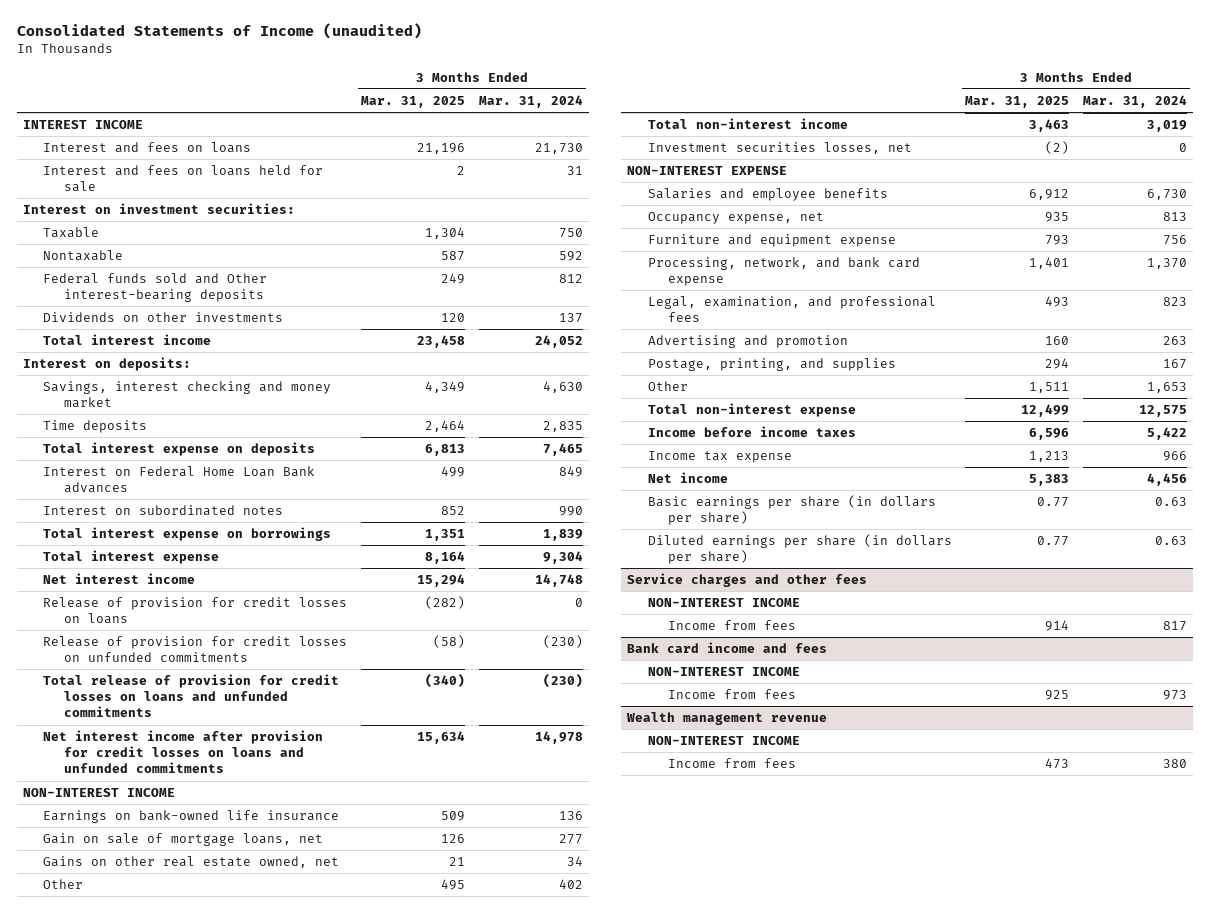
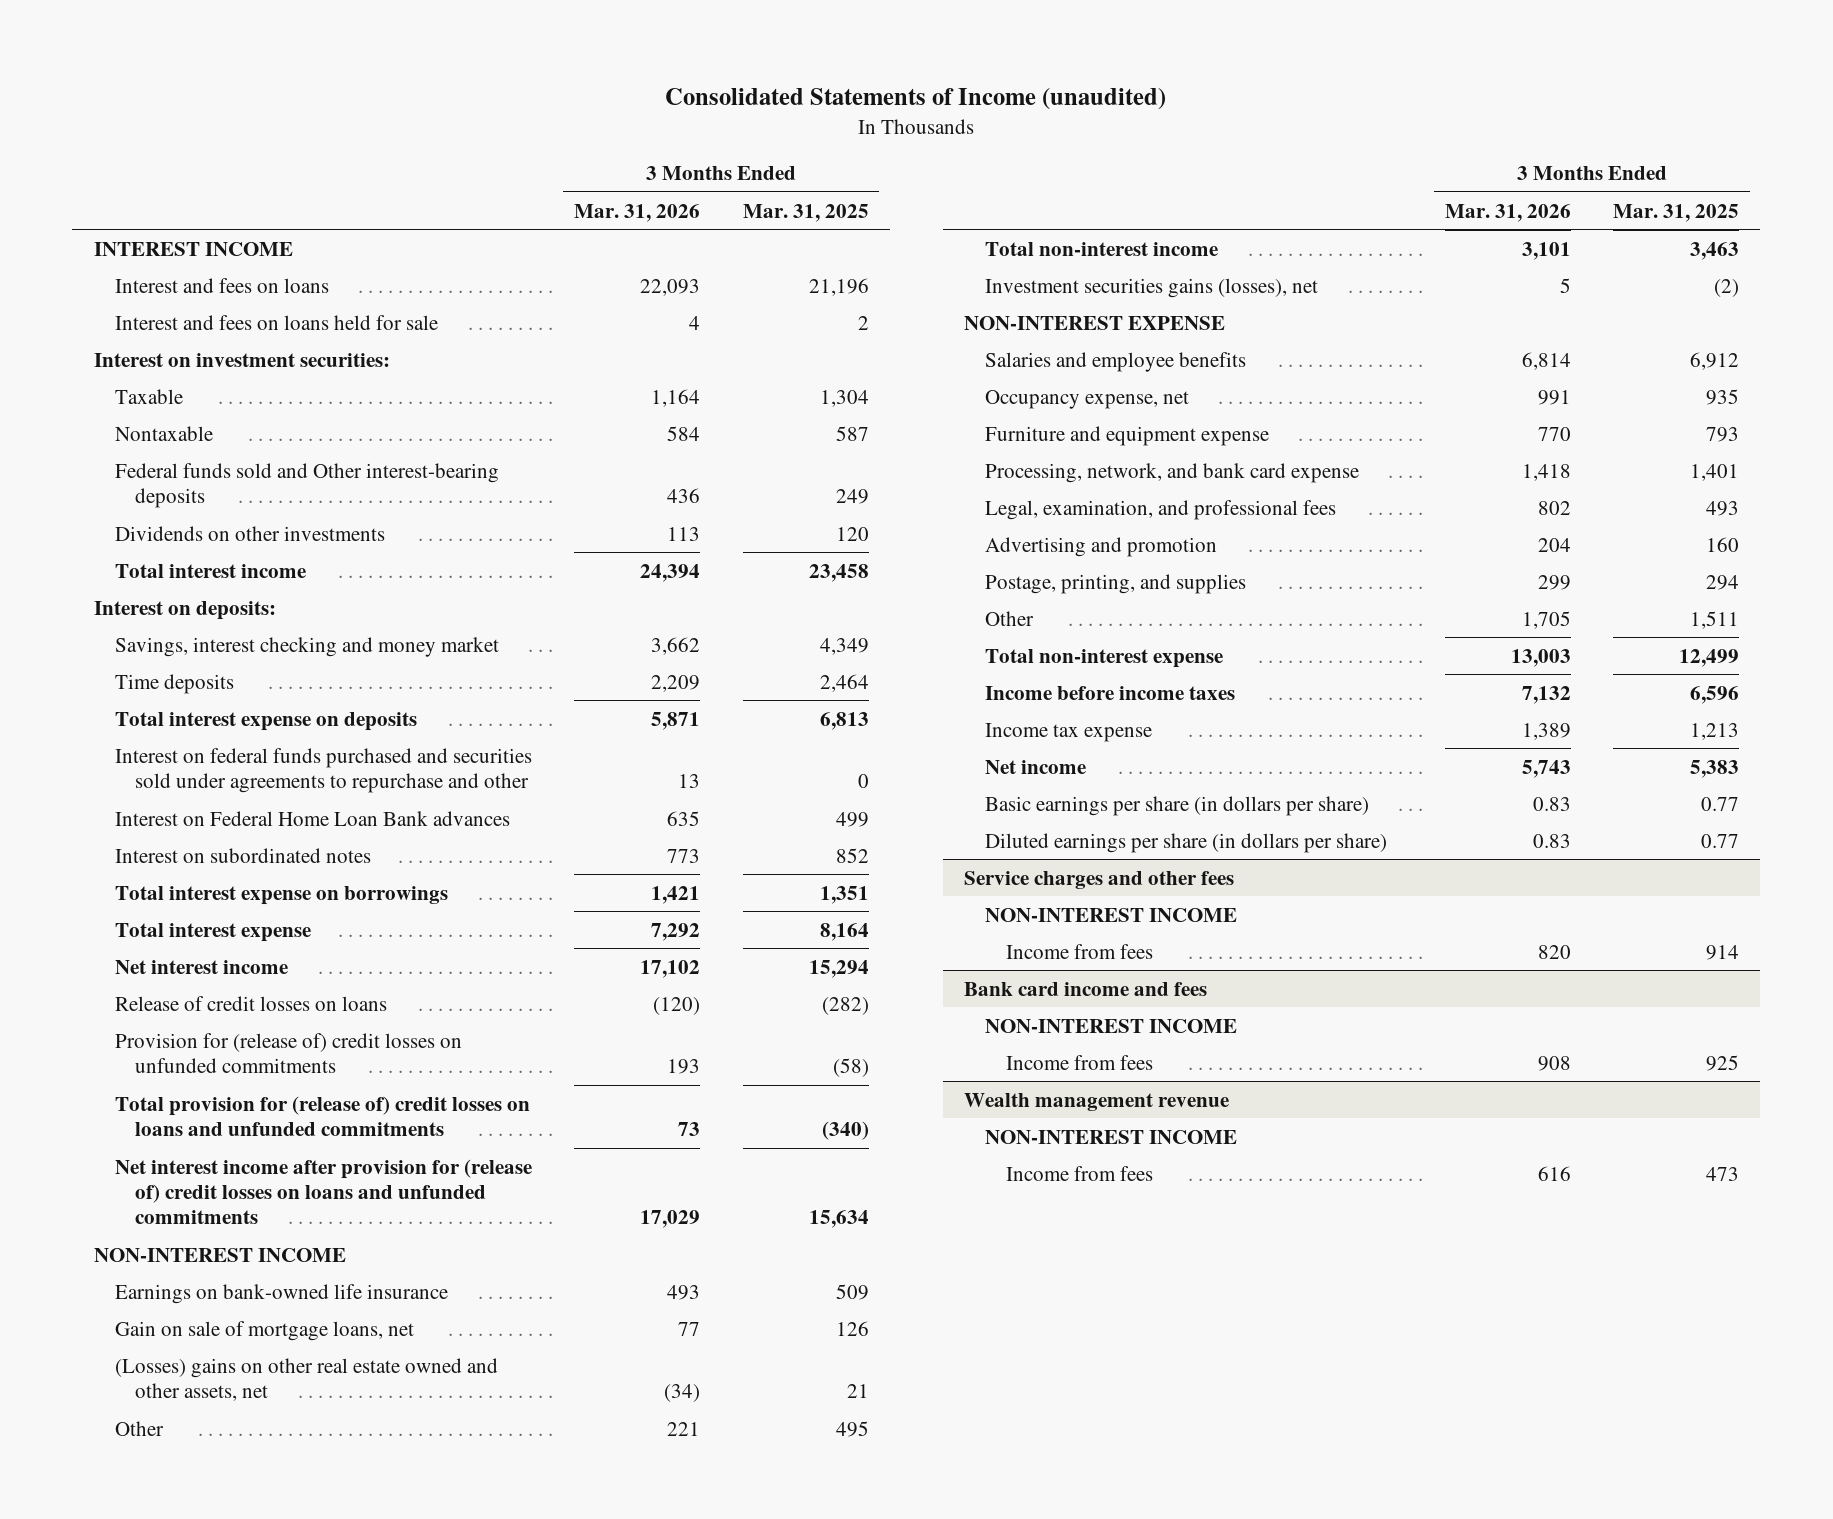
[478,94,583,108] Mar. 31, 2024 -> none
none -> [574,203,701,222] Mar. 31, 2026
none -> [114,747,532,793] Interest on federal funds purchased and securities sold under agreements to repurchase and other
[43,597,348,625] Release of provision for credit losses on loans -> [114,995,387,1011] Release of credit losses on loans
[43,636,348,663] Release of provision for credit losses on unfunded commitments -> [114,1032,462,1073] Provision for (release of) credit losses on unfunded commitments
[43,674,340,718] Total release of provision for credit losses on loans and unfunded commitments -> [114,1095,530,1136] Total provision for (release of) credit losses on loans and unfunded commitments
[43,730,324,774] Net interest income after provision for credit losses on loans and unfunded commitments -> [114,1158,532,1225] Net interest income after provision for (release of) credit losses on loans and unfunded commitments
[43,856,340,869] Gains on other real estate owned, net -> [114,1357,498,1401] (Losses) gains on other real estate owned and other assets, net
[647,142,912,155] Investment securities losses, net -> [984,277,1318,298] Investment securities gains (losses), net

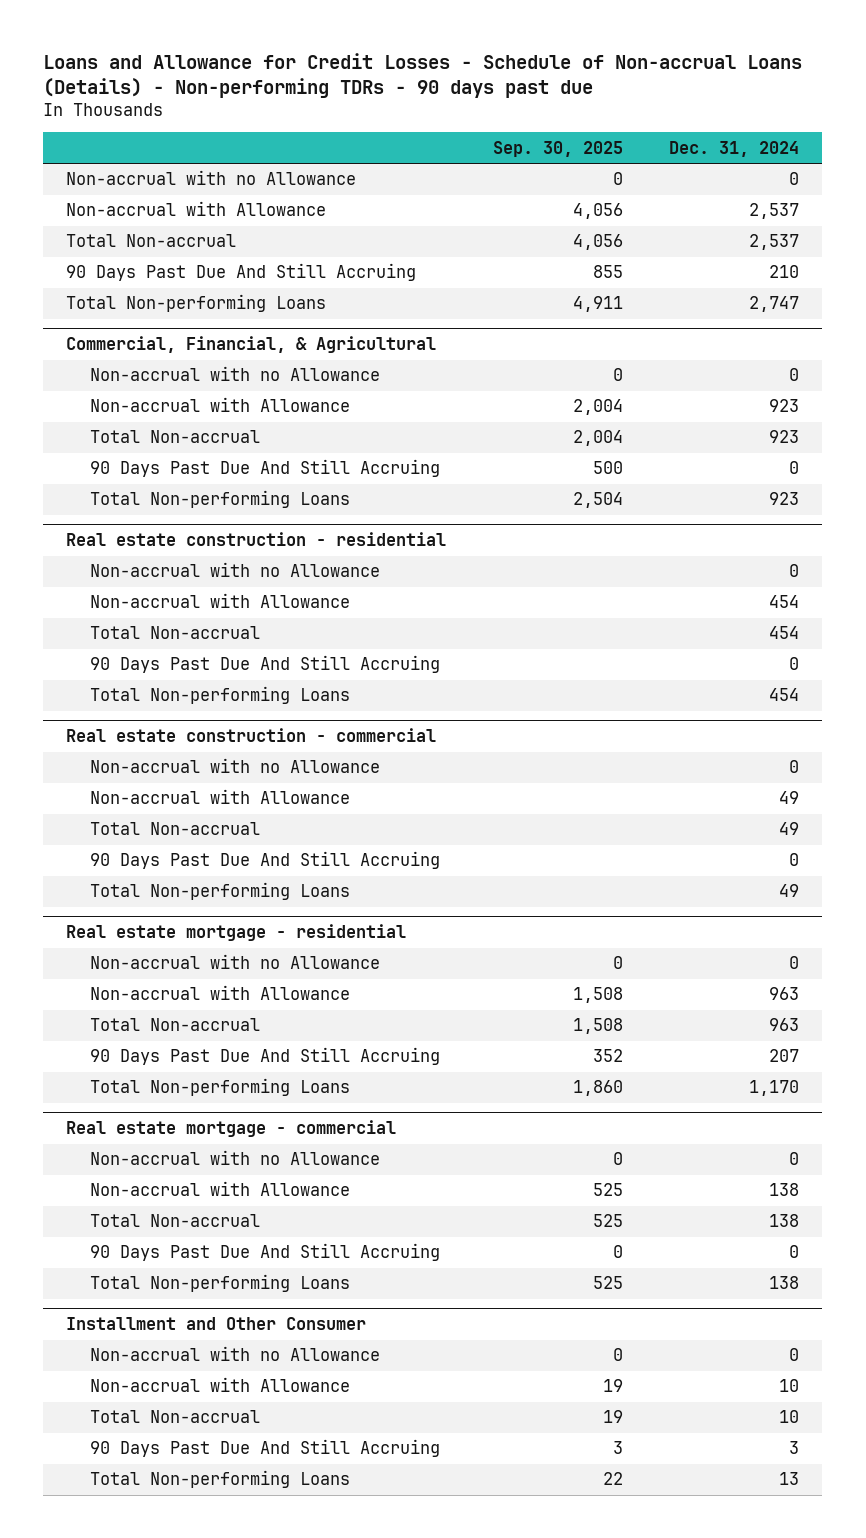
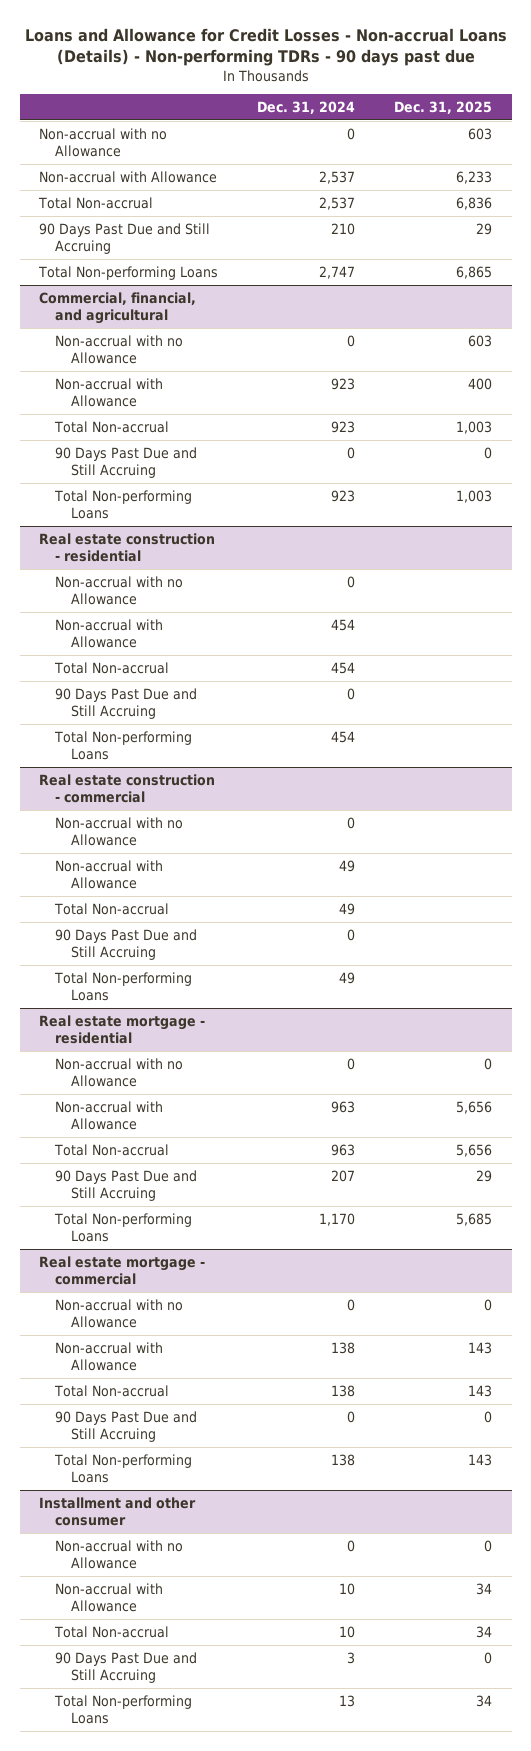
[43,52,803,98] Loans and Allowance for Credit Losses - Schedule of Non-accrual Loans (Details) - Non-performing TDRs - 90 days past due -> [24,27,507,67] Loans and Allowance for Credit Losses - Non-accrual Loans (Details) - Non-performing TDRs - 90 days past due
[492,140,623,157] Sep. 30, 2025 -> none
none -> [394,101,493,115] Dec. 31, 2025
[66,263,417,282] 90 Days Past Due And Still Accruing -> [39,222,211,255] 90 Days Past Due and Still Accruing
[66,336,437,354] Commercial, Financial, & Agricultural -> [39,291,197,325] Commercial, financial, and agricultural
[89,459,440,478] 90 Days Past Due And Still Accruing -> [54,446,197,479] 90 Days Past Due and Still Accruing
[89,655,440,674] 90 Days Past Due And Still Accruing -> [54,687,197,720] 90 Days Past Due and Still Accruing
[89,851,440,870] 90 Days Past Due And Still Accruing -> [54,928,197,961] 90 Days Past Due and Still Accruing
[89,1047,440,1066] 90 Days Past Due And Still Accruing -> [54,1169,197,1202] 90 Days Past Due and Still Accruing
[89,1243,440,1262] 90 Days Past Due And Still Accruing -> [54,1410,197,1443] 90 Days Past Due and Still Accruing
[66,1317,367,1331] Installment and Other Consumer -> [39,1496,197,1527] Installment and other consumer
[89,1439,440,1458] 90 Days Past Due And Still Accruing -> [54,1651,197,1684] 90 Days Past Due and Still Accruing

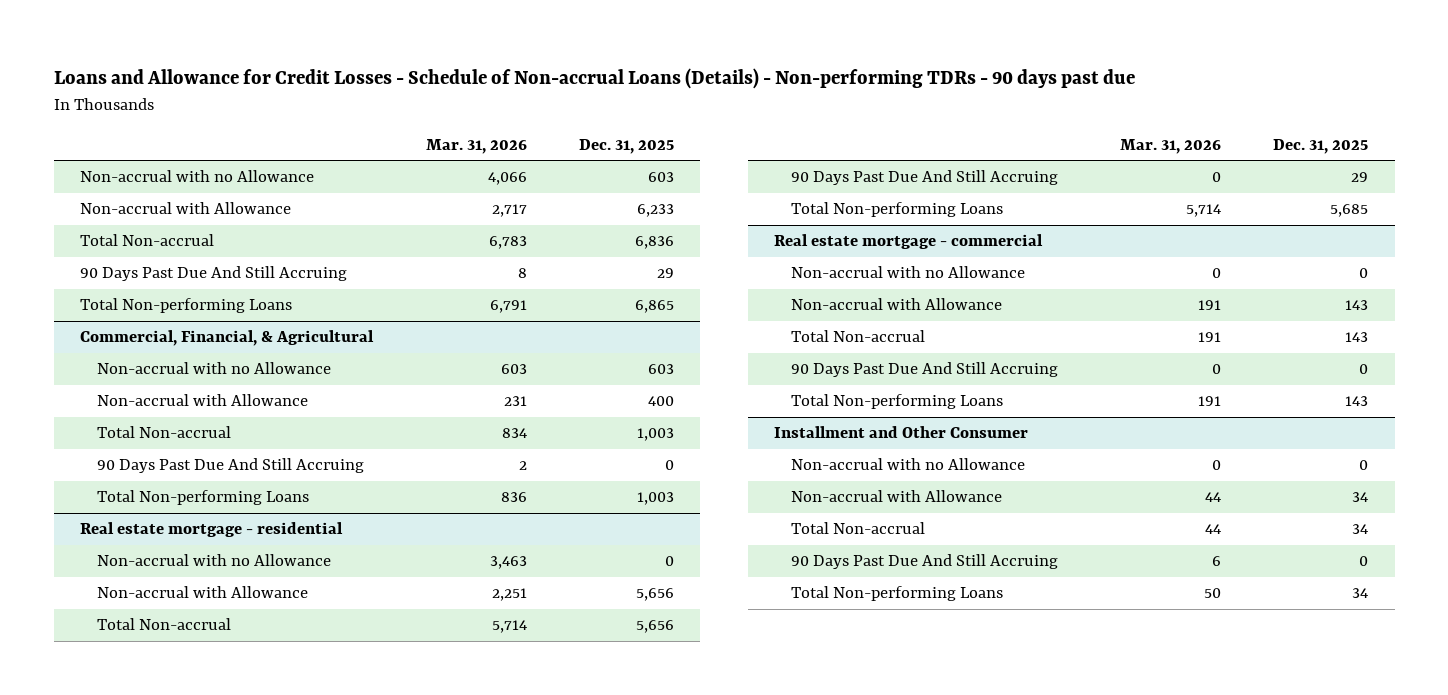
[24,27,507,67] Loans and Allowance for Credit Losses - Non-accrual Loans (Details) - Non-performing TDRs - 90 days past due -> [53,67,1135,89] Loans and Allowance for Credit Losses - Schedule of Non-accrual Loans (Details) - Non-performing TDRs - 90 days past due
[257,101,356,115] Dec. 31, 2024 -> none
none -> [425,139,527,155] Mar. 31, 2026
[39,222,211,255] 90 Days Past Due and Still Accruing -> [80,266,348,282] 90 Days Past Due And Still Accruing
[39,291,197,325] Commercial, financial, and agricultural -> [80,330,375,347] Commercial, Financial, & Agricultural
[54,446,197,479] 90 Days Past Due and Still Accruing -> [96,458,364,474] 90 Days Past Due And Still Accruing
[39,532,216,563] Real estate construction - residential -> none
[54,575,183,606] Non-accrual with no Allowance -> none
[54,618,163,649] Non-accrual with Allowance -> none
[53,661,169,674] Total Non-accrual -> none
[54,687,197,720] 90 Days Past Due and Still Accruing -> none
[53,730,192,761] Total Non-performing Loans -> none
[39,773,216,804] Real estate construction - commercial -> none
[54,816,183,847] Non-accrual with no Allowance -> none
[54,859,163,890] Non-accrual with Allowance -> none
[53,902,169,915] Total Non-accrual -> none
[54,928,197,961] 90 Days Past Due and Still Accruing -> none
[53,971,192,1002] Total Non-performing Loans -> none
[54,1169,197,1202] 90 Days Past Due and Still Accruing -> [791,170,1059,186] 90 Days Past Due And Still Accruing
[54,1410,197,1443] 90 Days Past Due and Still Accruing -> [791,362,1059,378] 90 Days Past Due And Still Accruing
[39,1496,197,1527] Installment and other consumer -> [774,426,1029,439] Installment and Other Consumer
[54,1651,197,1684] 90 Days Past Due and Still Accruing -> [791,554,1059,570] 90 Days Past Due And Still Accruing

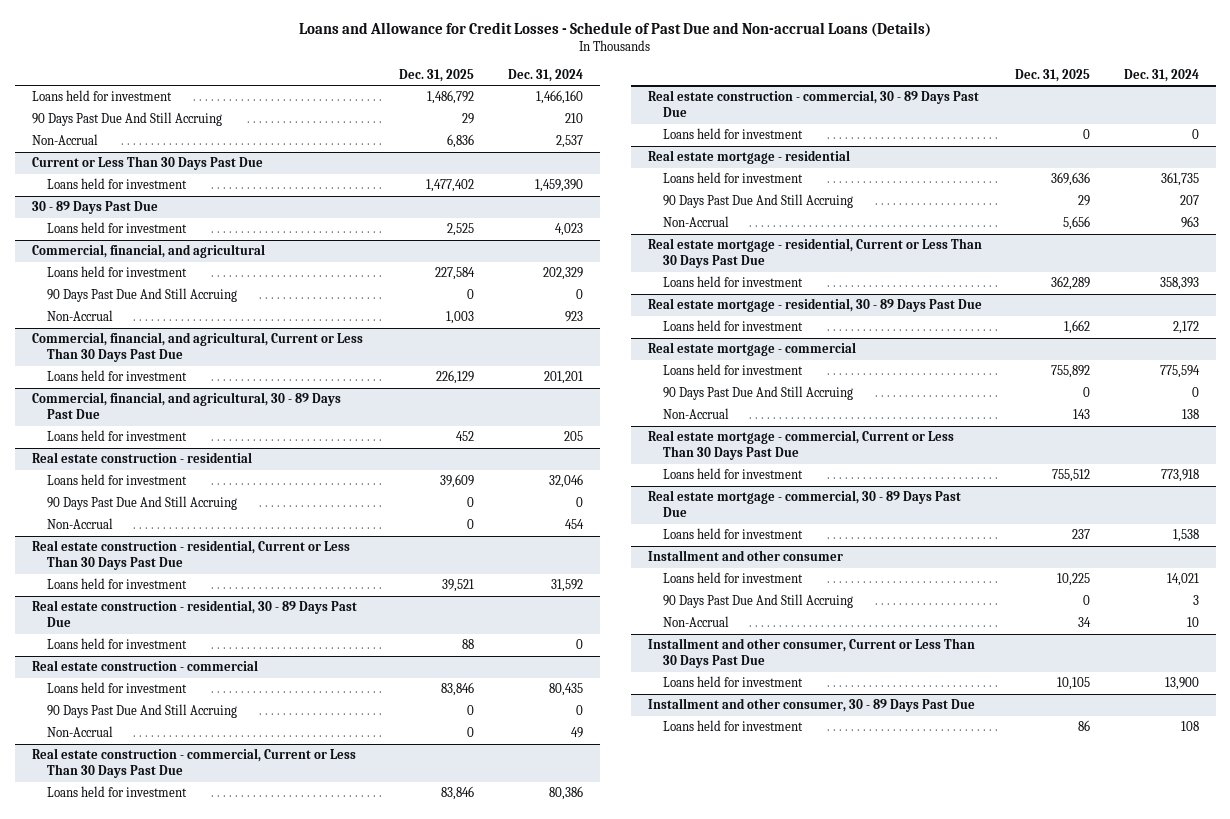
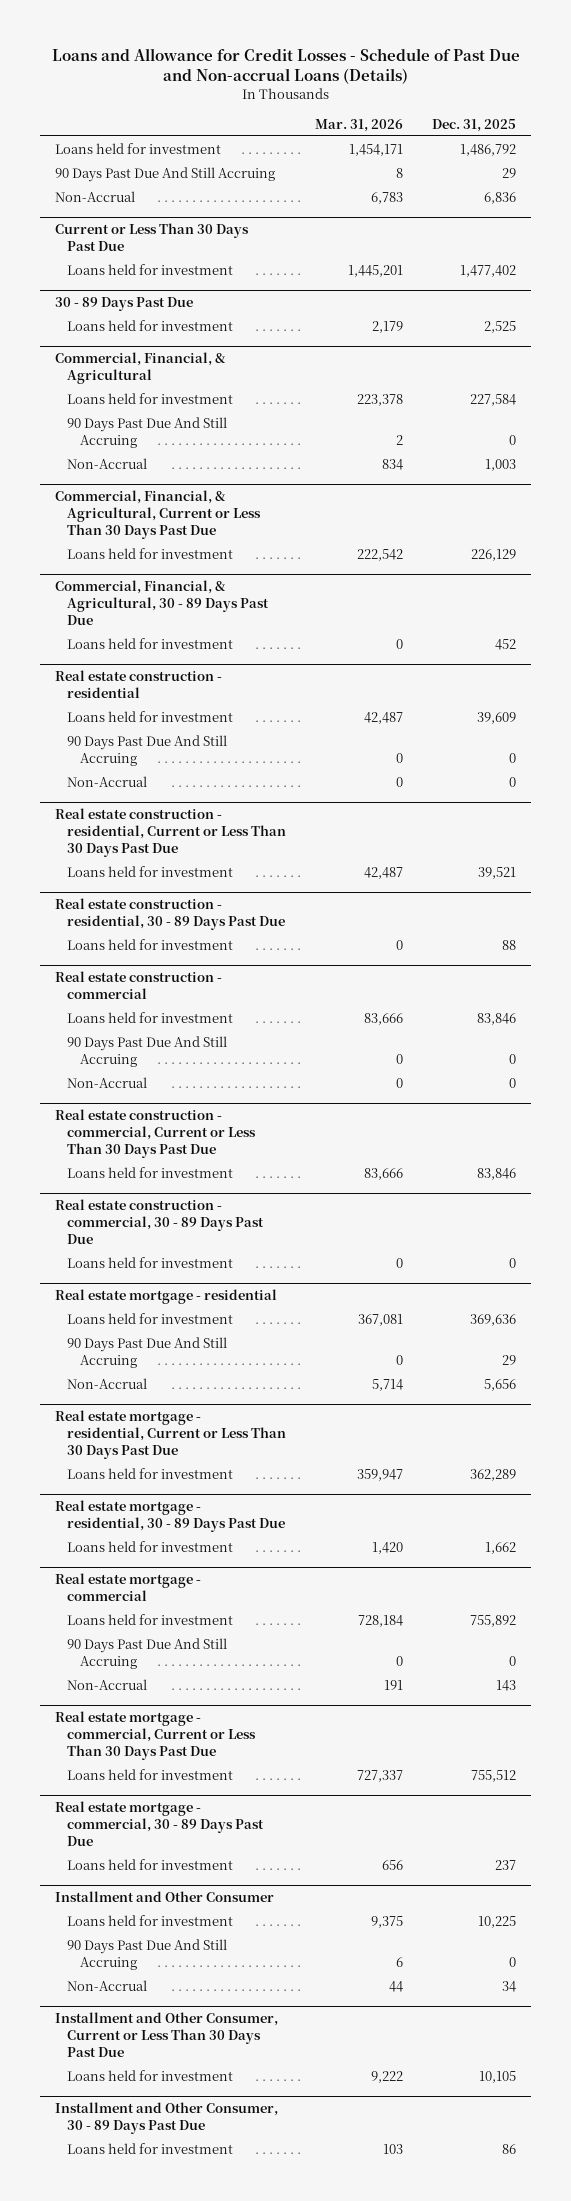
[507,68,583,82] Dec. 31, 2024 -> none
none -> [315,118,404,132] Mar. 31, 2026
[31,244,265,259] Commercial, financial, and agricultural -> [54,352,225,385] Commercial, Financial, & Agricultural
[31,332,363,362] Commercial, financial, and agricultural, Current or Less Than 30 Days Past Due -> [54,490,262,540] Commercial, Financial, & Agricultural, Current or Less Than 30 Days Past Due
[31,392,341,419] Commercial, financial, and agricultural, 30 - 89 Days Past Due -> [54,580,270,626] Commercial, Financial, & Agricultural, 30 - 89 Days Past Due
[647,550,843,562] Installment and other consumer -> [54,1891,274,1903] Installment and Other Consumer
[647,638,975,668] Installment and other consumer, Current or Less Than 30 Days Past Due -> [54,2012,278,2058] Installment and Other Consumer, Current or Less Than 30 Days Past Due
[647,698,975,713] Installment and other consumer, 30 - 89 Days Past Due -> [54,2102,278,2135] Installment and Other Consumer, 30 - 89 Days Past Due

